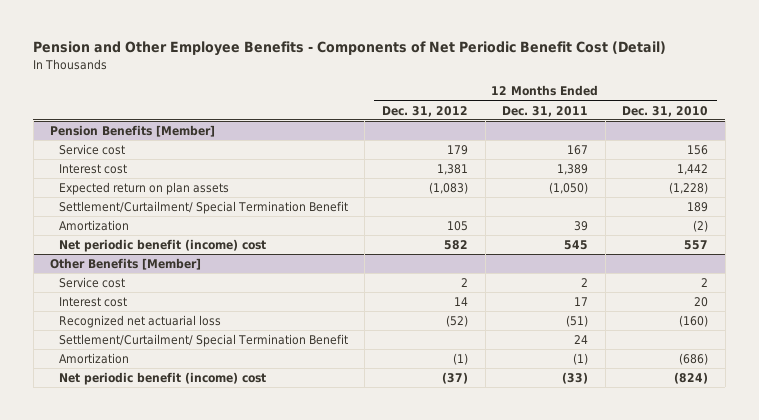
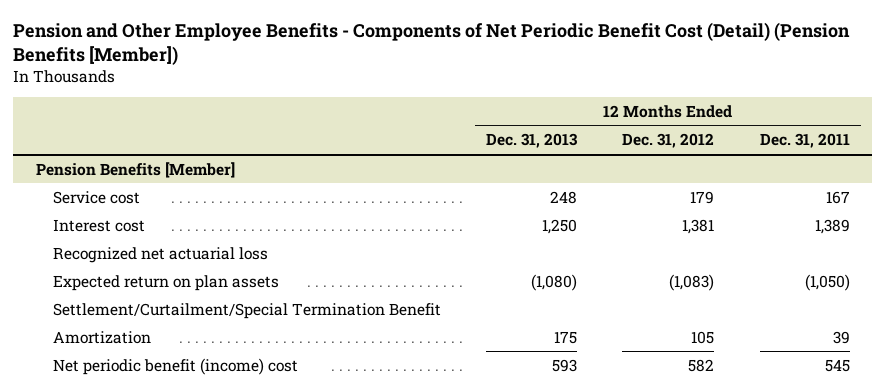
[33,41,667,57] Pension and Other Employee Benefits - Components of Net Periodic Benefit Cost (Detail) -> [12,21,850,65] Pension and Other Employee Benefits - Components of Net Periodic Benefit Cost (Detail) (Pension Benefits [Member])
[622,105,709,117] Dec. 31, 2010 -> none
none -> [486,133,579,149] Dec. 31, 2013
none -> [52,246,268,263] Recognized net actuarial loss
[58,201,348,215] Settlement/Curtailment/ Special Termination Benefit -> [52,302,441,319] Settlement/Curtailment/Special Termination Benefit
[50,258,202,271] Other Benefits [Member] -> none
[58,277,125,289] Service cost -> none
[58,297,127,308] Interest cost -> none
[58,315,221,329] Recognized net actuarial loss -> none
[58,334,348,348] Settlement/Curtailment/ Special Termination Benefit -> none
[58,353,129,365] Amortization -> none
[58,372,266,386] Net periodic benefit (income) cost -> none

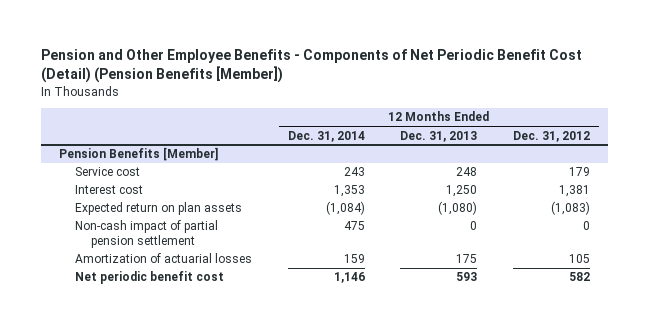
[759,133,850,149] Dec. 31, 2011 -> none
none -> [287,130,365,142] Dec. 31, 2014
[52,246,268,263] Recognized net actuarial loss -> none
[52,302,441,319] Settlement/Curtailment/Special Termination Benefit -> none
none -> [75,220,219,249] Non-cash impact of partial pension settlement
[52,330,151,344] Amortization -> [75,253,253,264] Amortization of actuarial losses
[52,357,298,375] Net periodic benefit (income) cost -> [75,271,225,285] Net periodic benefit cost

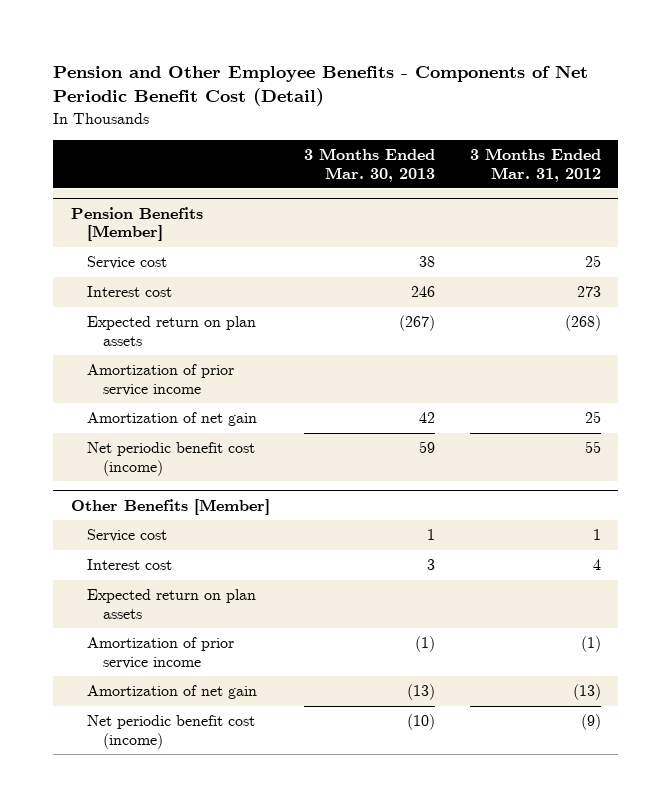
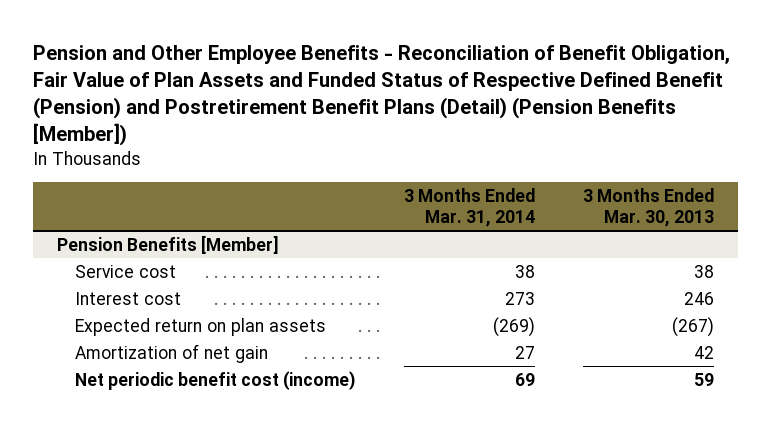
[53,64,589,107] Pension and Other Employee Benefits - Components of Net Periodic Benefit Cost (Detail) -> [33,45,731,147] Pension and Other Employee Benefits - Reconciliation of Benefit Obligation, Fair Value of Plan Assets and Funded Status of Respective Defined Benefit (Pension) and Postretirement Benefit Plans (Detail) (Pension Benefits [Member])
[470,147,602,182] 3 Months Ended Mar. 31, 2012 -> none
none -> [403,187,535,227] 3 Months Ended Mar. 31, 2014
[86,364,234,397] Amortization of prior service income -> none
[70,498,270,515] Other Benefits [Member] -> none
[86,529,167,543] Service cost -> none
[86,559,172,571] Interest cost -> none
[86,589,256,620] Expected return on plan assets -> none
[86,637,234,670] Amortization of prior service income -> none
[86,685,257,700] Amortization of net gain -> none
[86,715,255,750] Net periodic benefit cost (income) -> none

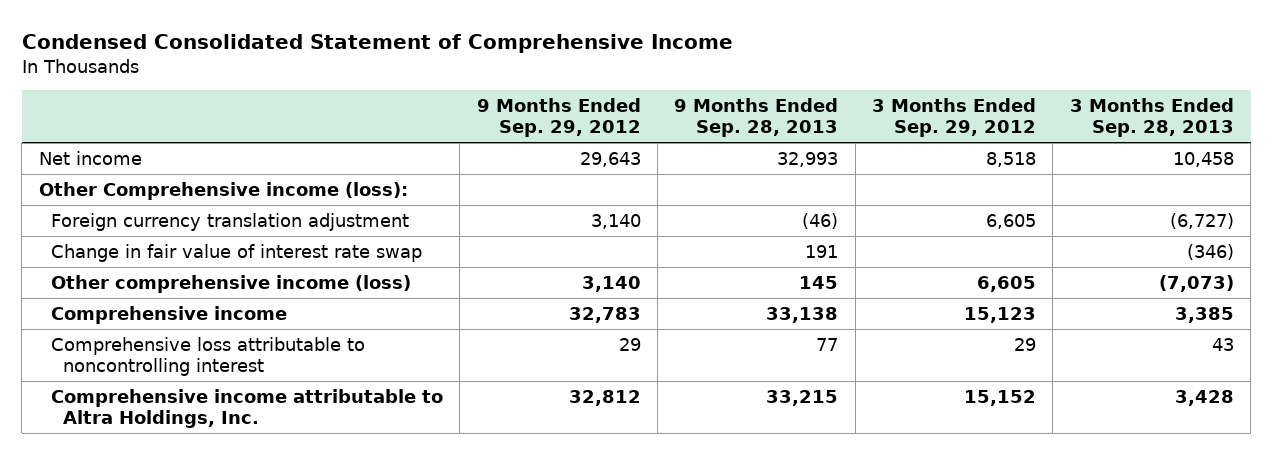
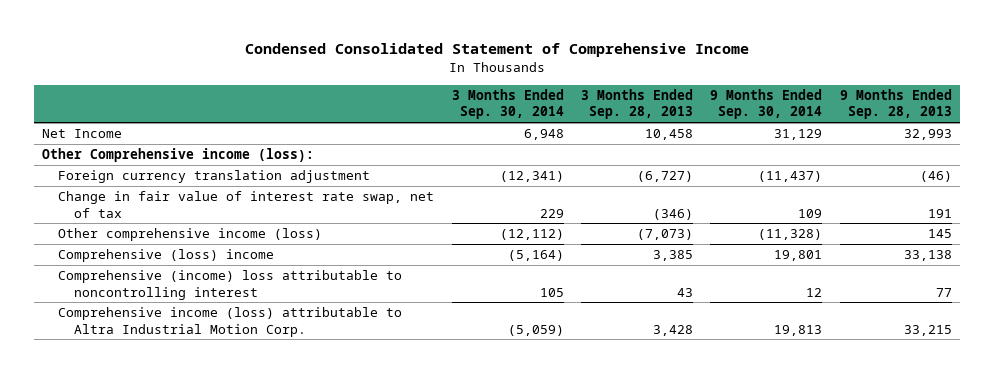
[476,98,641,137] 9 Months Ended Sep. 29, 2012 -> none
[872,98,1037,137] 3 Months Ended Sep. 29, 2012 -> none
none -> [451,89,564,120] 3 Months Ended Sep. 30, 2014
none -> [710,89,823,120] 9 Months Ended Sep. 30, 2014
[38,150,142,165] Net income -> [42,129,123,139] Net Income
[50,243,422,262] Change in fair value of interest rate swap -> [58,191,435,218] Change in fair value of interest rate swap, net of tax
[50,305,287,324] Comprehensive income -> [58,249,275,263] Comprehensive (loss) income
[50,336,365,376] Comprehensive loss attributable to noncontrolling interest -> [58,270,403,300] Comprehensive (income) loss attributable to noncontrolling interest
[50,388,443,428] Comprehensive income attributable to Altra Holdings, Inc. -> [58,307,403,337] Comprehensive income (loss) attributable to Altra Industrial Motion Corp.

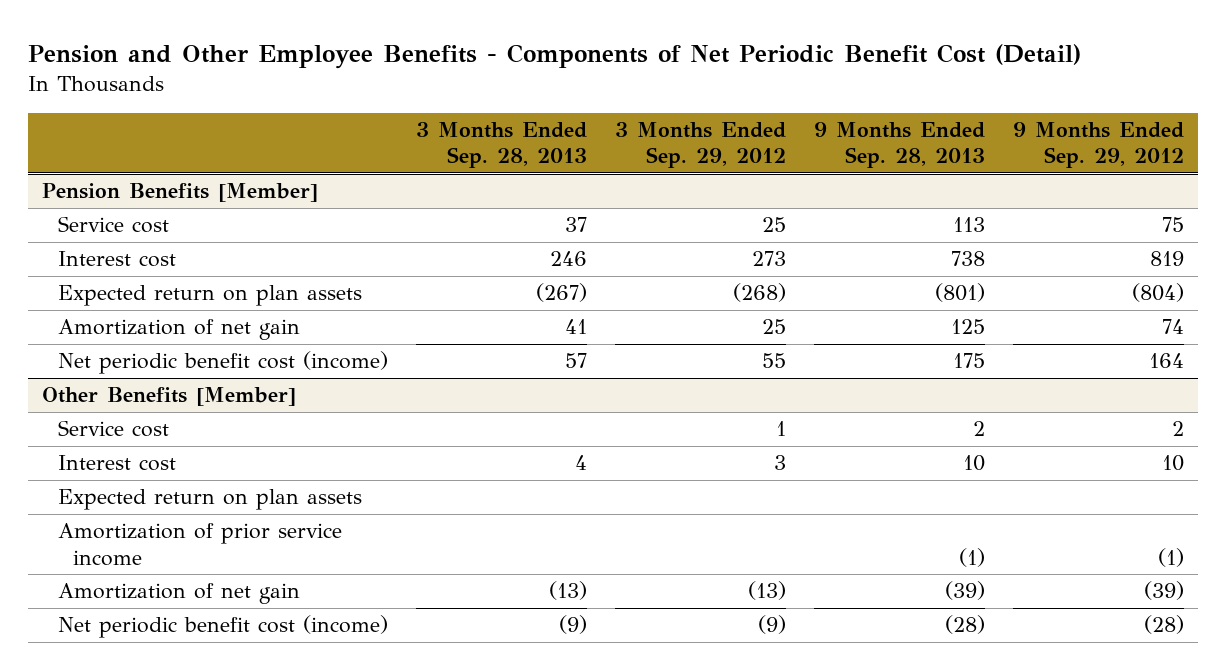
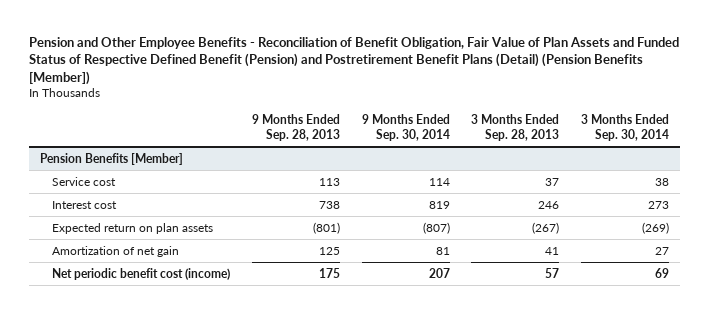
[28,43,1082,69] Pension and Other Employee Benefits - Components of Net Periodic Benefit Cost (Detail) -> [29,36,680,85] Pension and Other Employee Benefits - Reconciliation of Benefit Obligation, Fair Value of Plan Assets and Funded Status of Respective Defined Benefit (Pension) and Postretirement Benefit Plans (Detail) (Pension Benefits [Member])
[615,121,787,169] 3 Months Ended Sep. 29, 2012 -> none
[1013,121,1185,169] 9 Months Ended Sep. 29, 2012 -> none
none -> [361,114,450,141] 9 Months Ended Sep. 30, 2014
none -> [581,114,670,141] 3 Months Ended Sep. 30, 2014
[42,387,297,407] Other Benefits [Member] -> none
[57,420,169,438] Service cost -> none
[57,455,176,472] Interest cost -> none
[57,489,362,511] Expected return on plan assets -> none
[57,523,342,566] Amortization of prior service income -> none
[57,583,300,605] Amortization of net gain -> none
[57,615,388,639] Net periodic benefit cost (income) -> none

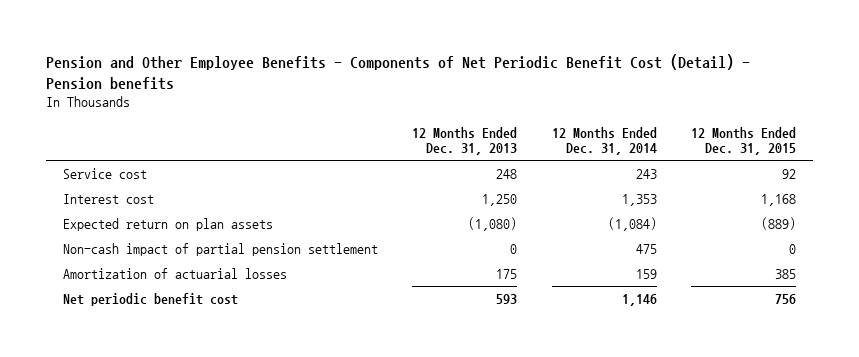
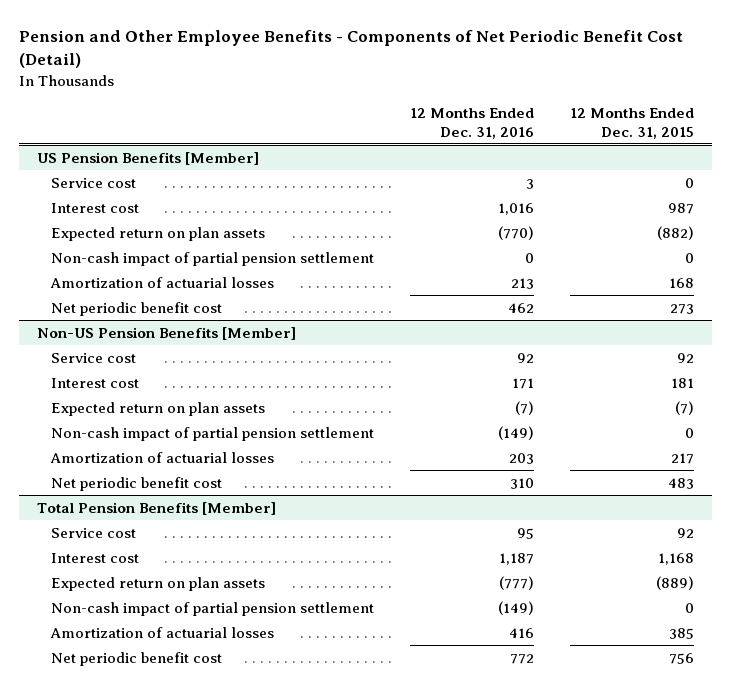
[46,54,751,91] Pension and Other Employee Benefits - Components of Net Periodic Benefit Cost (Detail) - Pension benefits -> [18,30,683,69] Pension and Other Employee Benefits - Components of Net Periodic Benefit Cost (Detail)
[412,126,518,156] 12 Months Ended Dec. 31, 2013 -> none
[551,126,657,156] 12 Months Ended Dec. 31, 2014 -> none
none -> [409,108,534,139] 12 Months Ended Dec. 31, 2016
none -> [36,151,259,165] US Pension Benefits [Member]
none -> [50,177,136,188] Service cost
none -> [50,202,139,213] Interest cost
none -> [50,226,265,241] Expected return on plan assets
none -> [50,251,374,266] Non-cash impact of partial pension settlement
none -> [49,276,274,288] Amortization of actuarial losses
none -> [50,301,222,316] Net periodic benefit cost
none -> [36,326,296,340] Non-US Pension Benefits [Member]
none -> [50,377,139,388] Interest cost
none -> [50,401,265,416] Expected return on plan assets
none -> [50,426,374,441] Non-cash impact of partial pension settlement
none -> [49,451,274,463] Amortization of actuarial losses
none -> [50,476,222,491] Net periodic benefit cost
none -> [36,501,276,515] Total Pension Benefits [Member]
none -> [50,527,136,538] Service cost

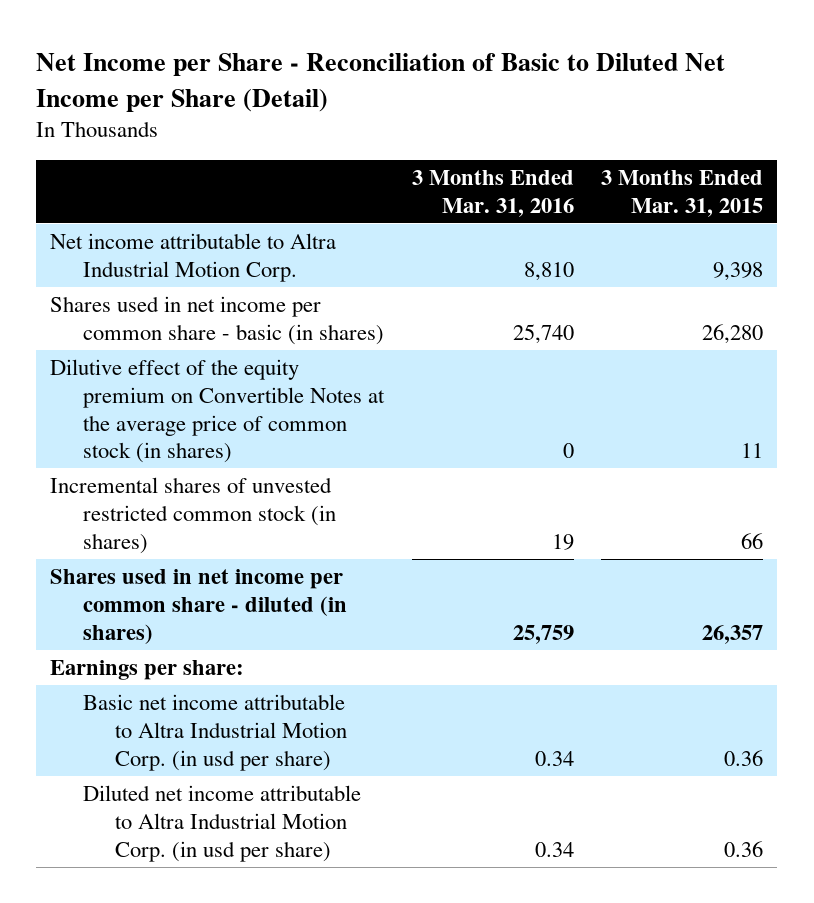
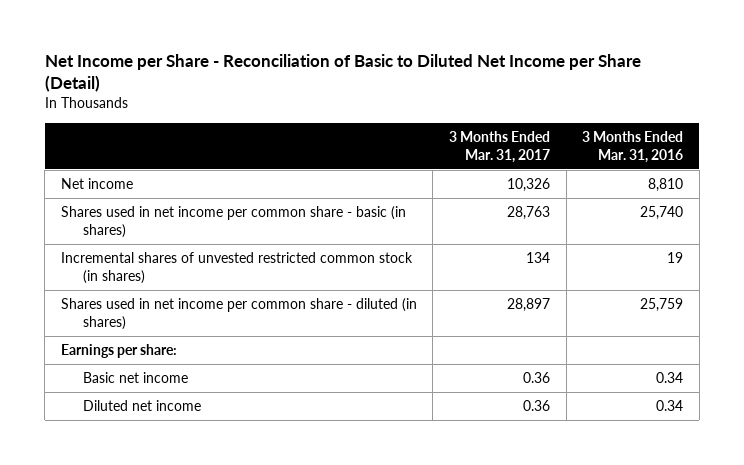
[601,170,764,217] 3 Months Ended Mar. 31, 2015 -> none
none -> [449,130,551,163] 3 Months Ended Mar. 31, 2017
[50,233,337,282] Net income attributable to Altra Industrial Motion Corp. -> [60,178,133,190] Net income
[50,359,385,464] Dilutive effect of the equity premium on Convertible Notes at the average price of common stock (in shares) -> none
[82,694,348,771] Basic net income attributable to Altra Industrial Motion Corp. (in usd per share) -> [83,372,189,384] Basic net income
[82,785,361,862] Diluted net income attributable to Altra Industrial Motion Corp. (in usd per share) -> [83,400,202,412] Diluted net income

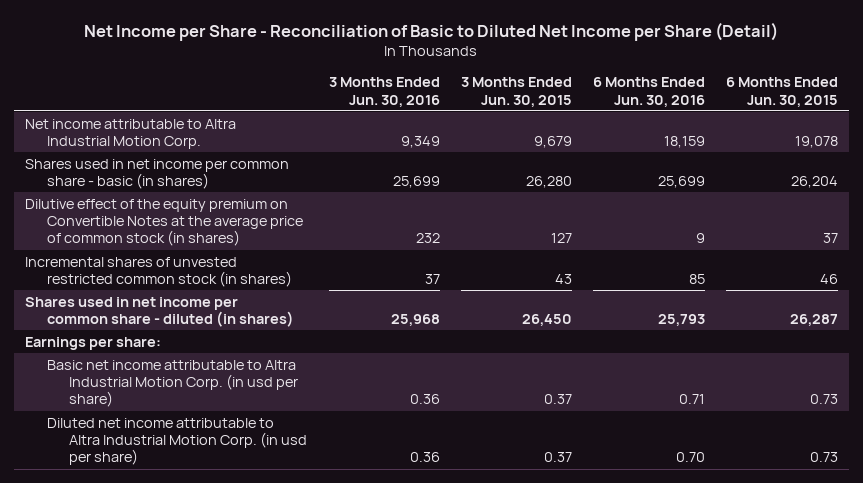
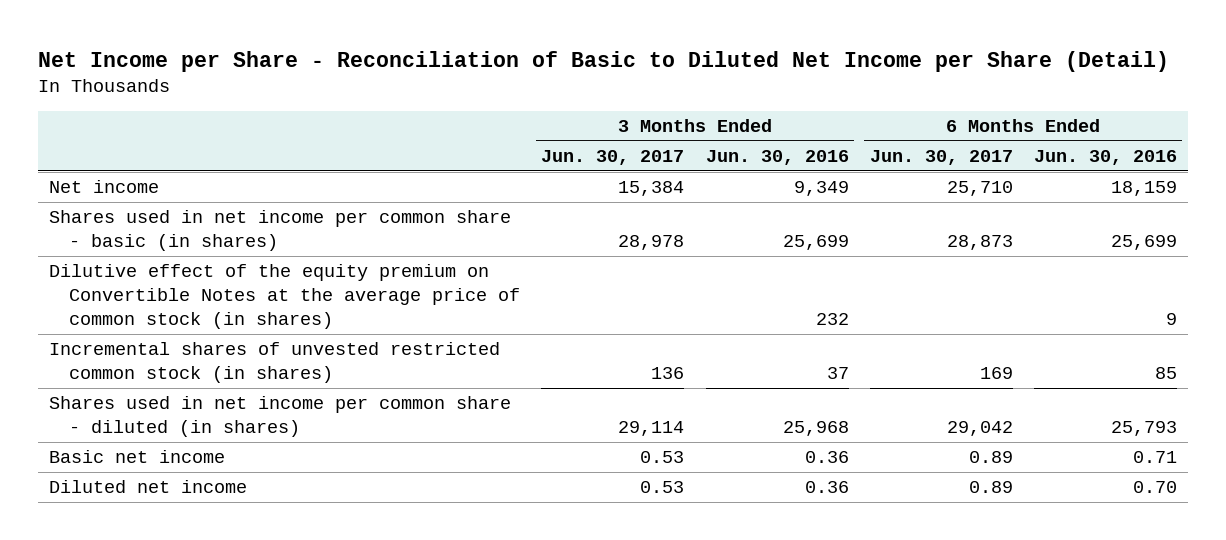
[460,77,572,107] 3 Months Ended Jun. 30, 2015 -> none
[726,77,839,107] 6 Months Ended Jun. 30, 2015 -> none
none -> [541,149,685,165] Jun. 30, 2017
none -> [869,149,1013,165] Jun. 30, 2017
[24,118,236,150] Net income attributable to Altra Industrial Motion Corp. -> [48,180,159,194] Net income
[24,336,161,350] Earnings per share: -> none
[47,359,299,408] Basic net income attributable to Altra Industrial Motion Corp. (in usd per share) -> [48,450,225,464] Basic net income
[47,417,308,466] Diluted net income attributable to Altra Industrial Motion Corp. (in usd per share) -> [48,480,247,494] Diluted net income

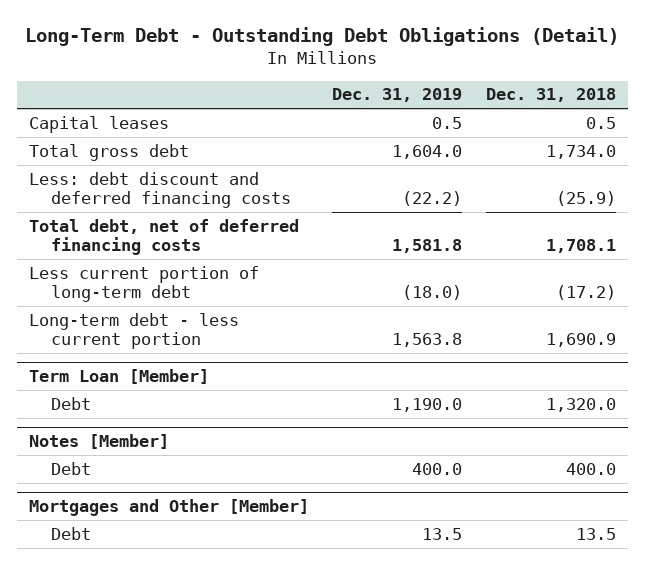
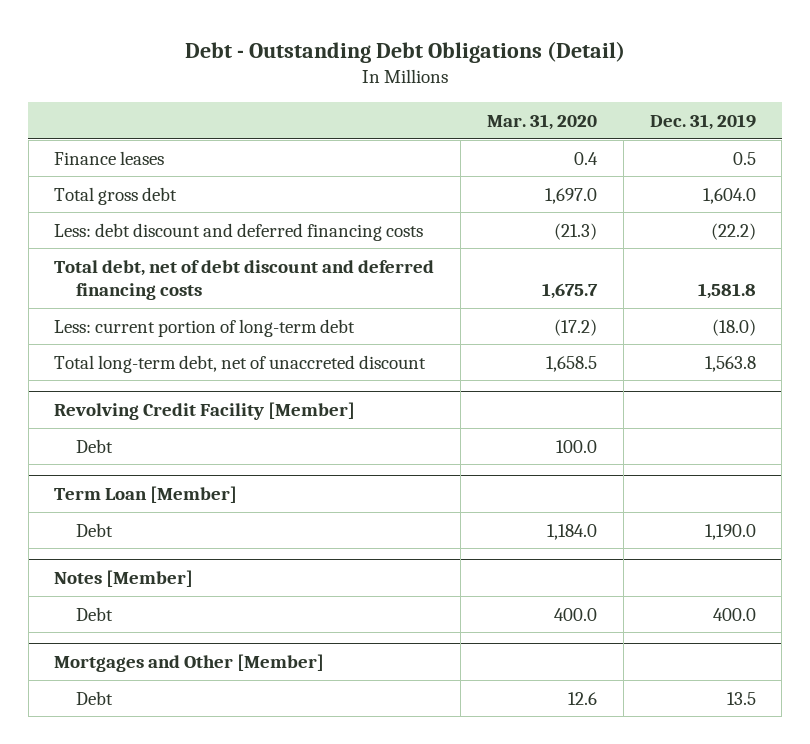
[25,27,620,47] Long-Term Debt - Outstanding Debt Obligations (Detail) -> [185,40,626,63] Debt - Outstanding Debt Obligations (Detail)
[486,88,617,103] Dec. 31, 2018 -> none
none -> [487,113,598,130] Mar. 31, 2020
[28,115,169,133] Capital leases -> none
none -> [54,150,165,165] Finance leases
[28,218,299,256] Total debt, net of deferred financing costs -> [54,259,435,300] Total debt, net of debt discount and deferred financing costs
[28,265,259,303] Less current portion of long-term debt -> [54,318,356,337] Less: current portion of long-term debt
[28,312,239,350] Long-term debt - less current portion -> [54,354,427,373] Total long-term debt, net of unaccreted discount
none -> [54,402,356,421] Revolving Credit Facility [Member]
none -> [76,438,114,453] Debt

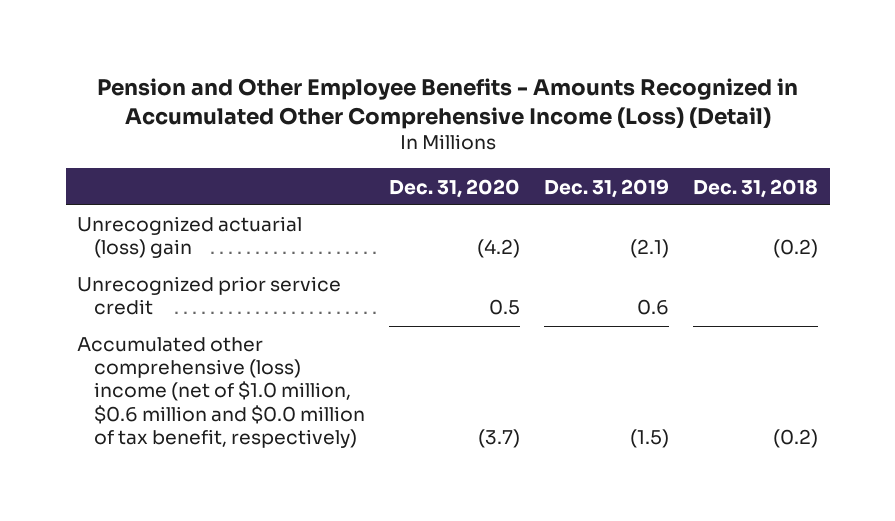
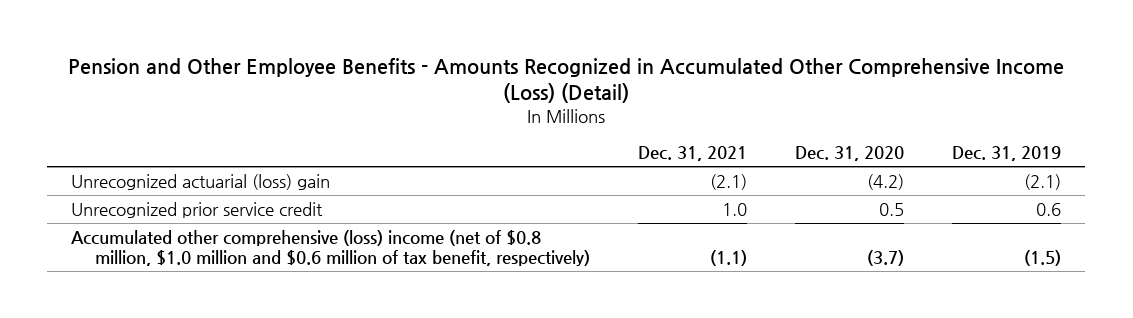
[692,178,818,198] Dec. 31, 2018 -> none
none -> [638,146,748,162] Dec. 31, 2021
[77,337,366,448] Accumulated other comprehensive (loss) income (net of $1.0 million, $0.6 million and $0.0 million of tax benefit, respectively) -> [71,229,591,267] Accumulated other comprehensive (loss) income (net of $0.8 million, $1.0 million and $0.6 million of tax benefit, respectively)

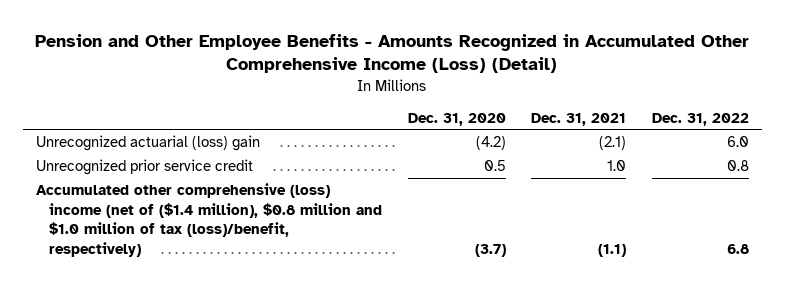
[952,146,1062,162] Dec. 31, 2019 -> none
none -> [651,112,749,126] Dec. 31, 2022
[71,229,591,267] Accumulated other comprehensive (loss) income (net of $0.8 million, $1.0 million and $0.6 million of tax benefit, respectively) -> [35,182,382,257] Accumulated other comprehensive (loss) income (net of ($1.4 million), $0.8 million and $1.0 million of tax (loss)/benefit, respectively)

